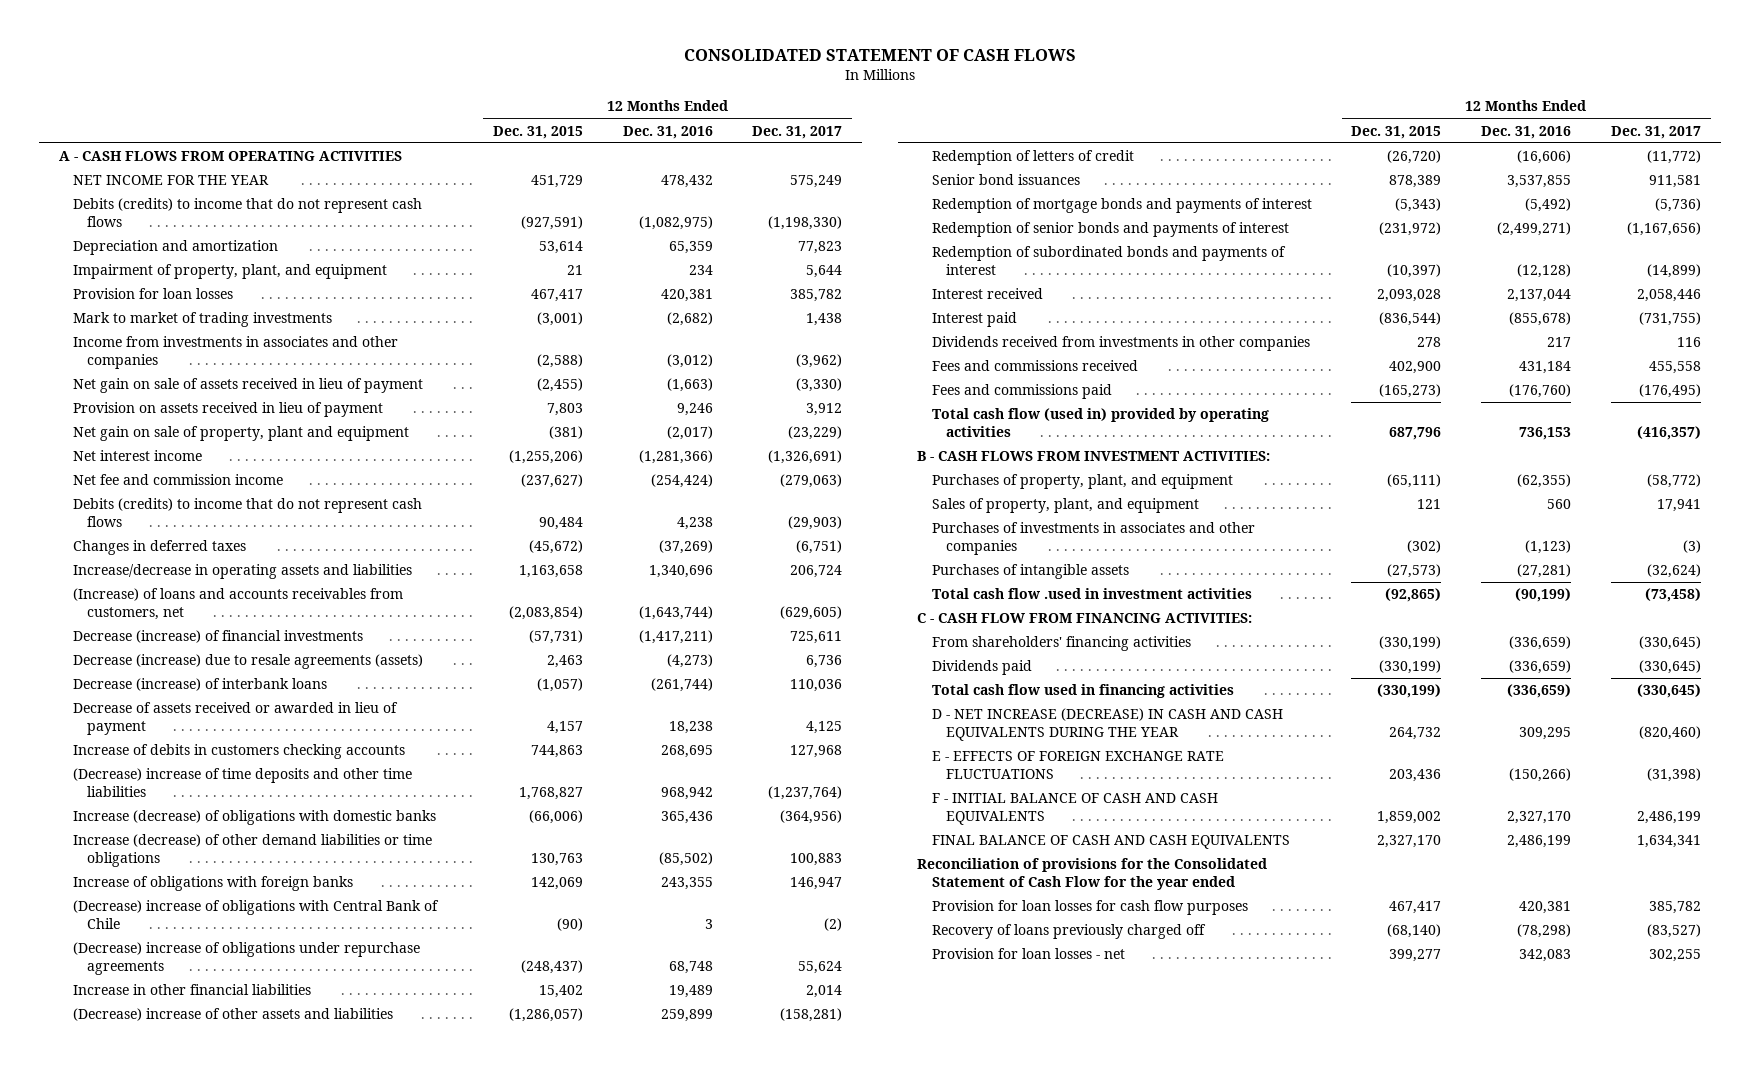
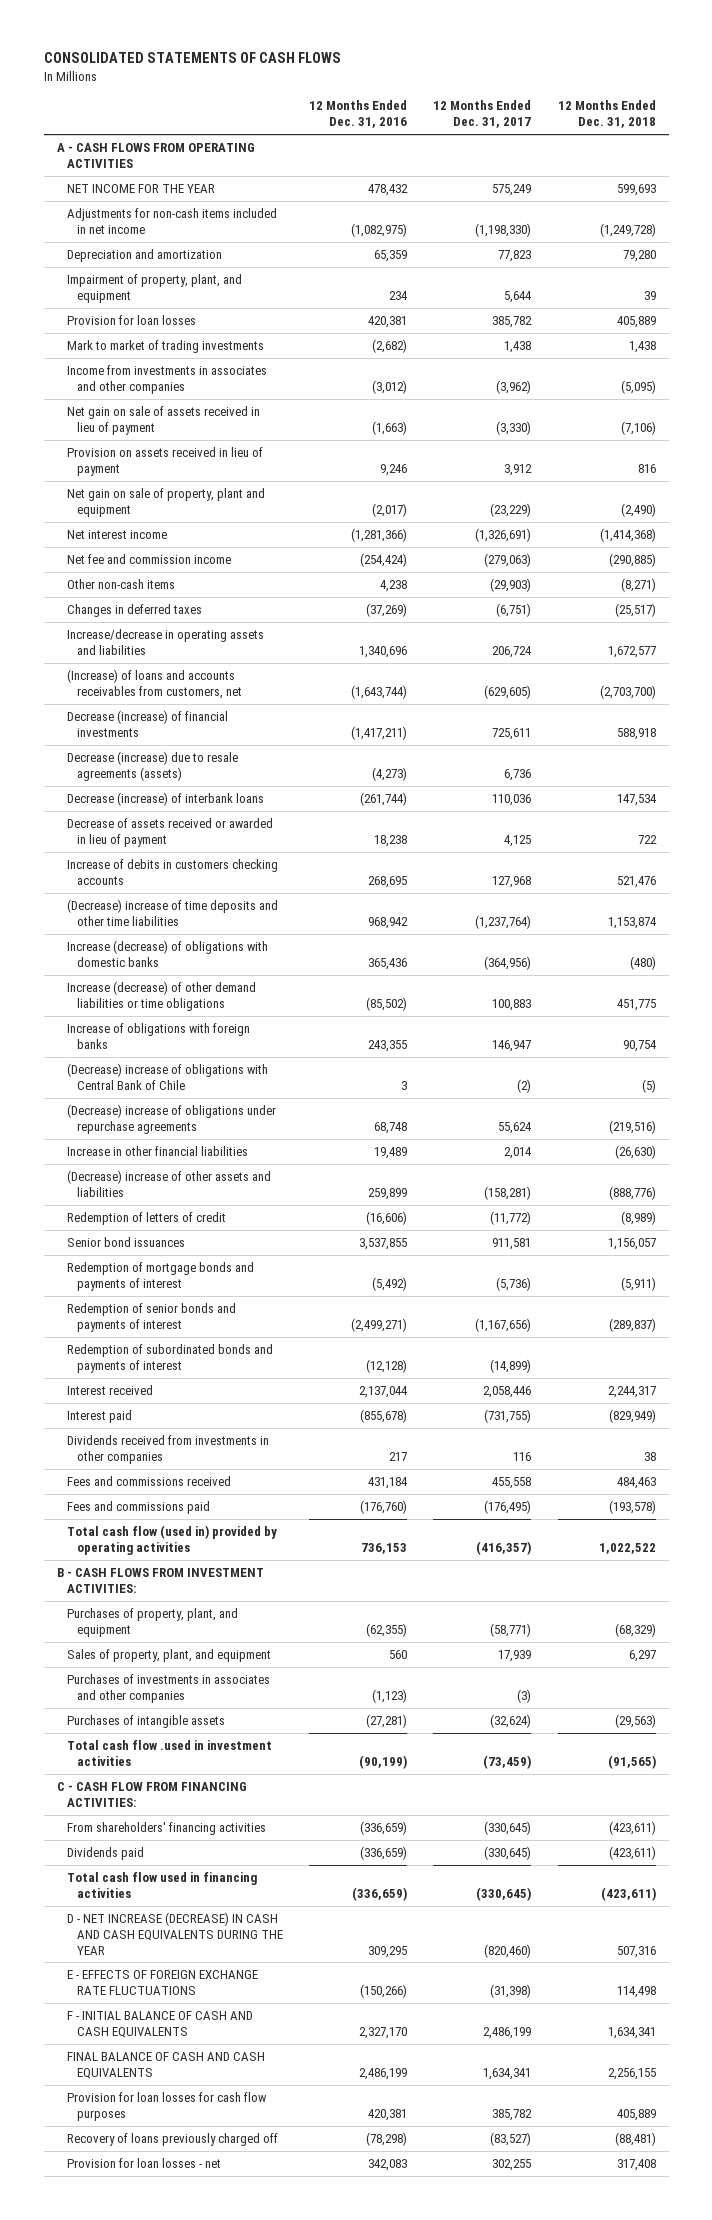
[683,48,1076,61] CONSOLIDATED STATEMENT OF CASH FLOWS -> [43,52,341,64] CONSOLIDATED STATEMENTS OF CASH FLOWS
[492,125,583,139] Dec. 31, 2015 -> none
none -> [557,100,656,129] 12 Months Ended Dec. 31, 2018
[73,198,423,227] Debits (credits) to income that do not represent cash flows -> [66,207,277,234] Adjustments for non-cash items included in net income
[73,498,423,527] Debits (credits) to income that do not represent cash flows -> [66,578,175,589] Other non-cash items
[1647,474,1702,489] (58,772) -> [490,1622,532,1637] (58,771)
[1657,499,1702,513] 17,941 -> [498,1649,532,1662] 17,939
[1645,588,1702,603] (73,458) -> [483,1754,532,1769] (73,459)
[917,858,1268,890] Reconciliation of provisions for the Consolidated Statement of Cash Flow for the year ended -> none

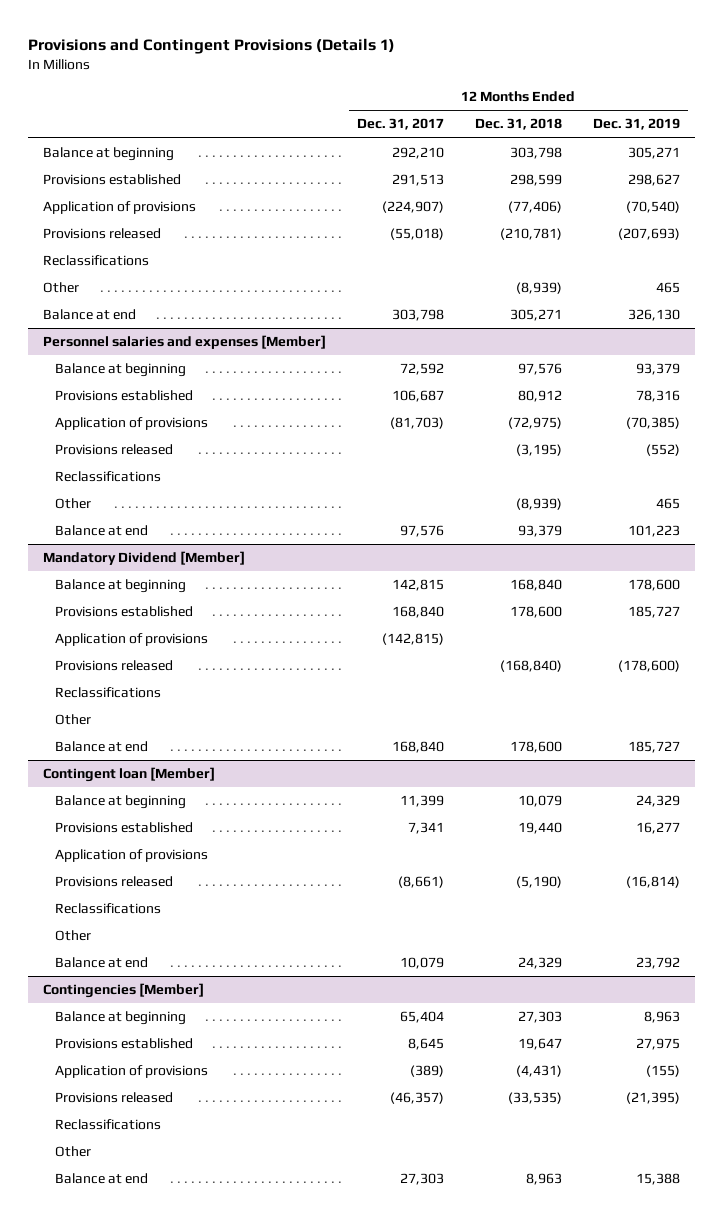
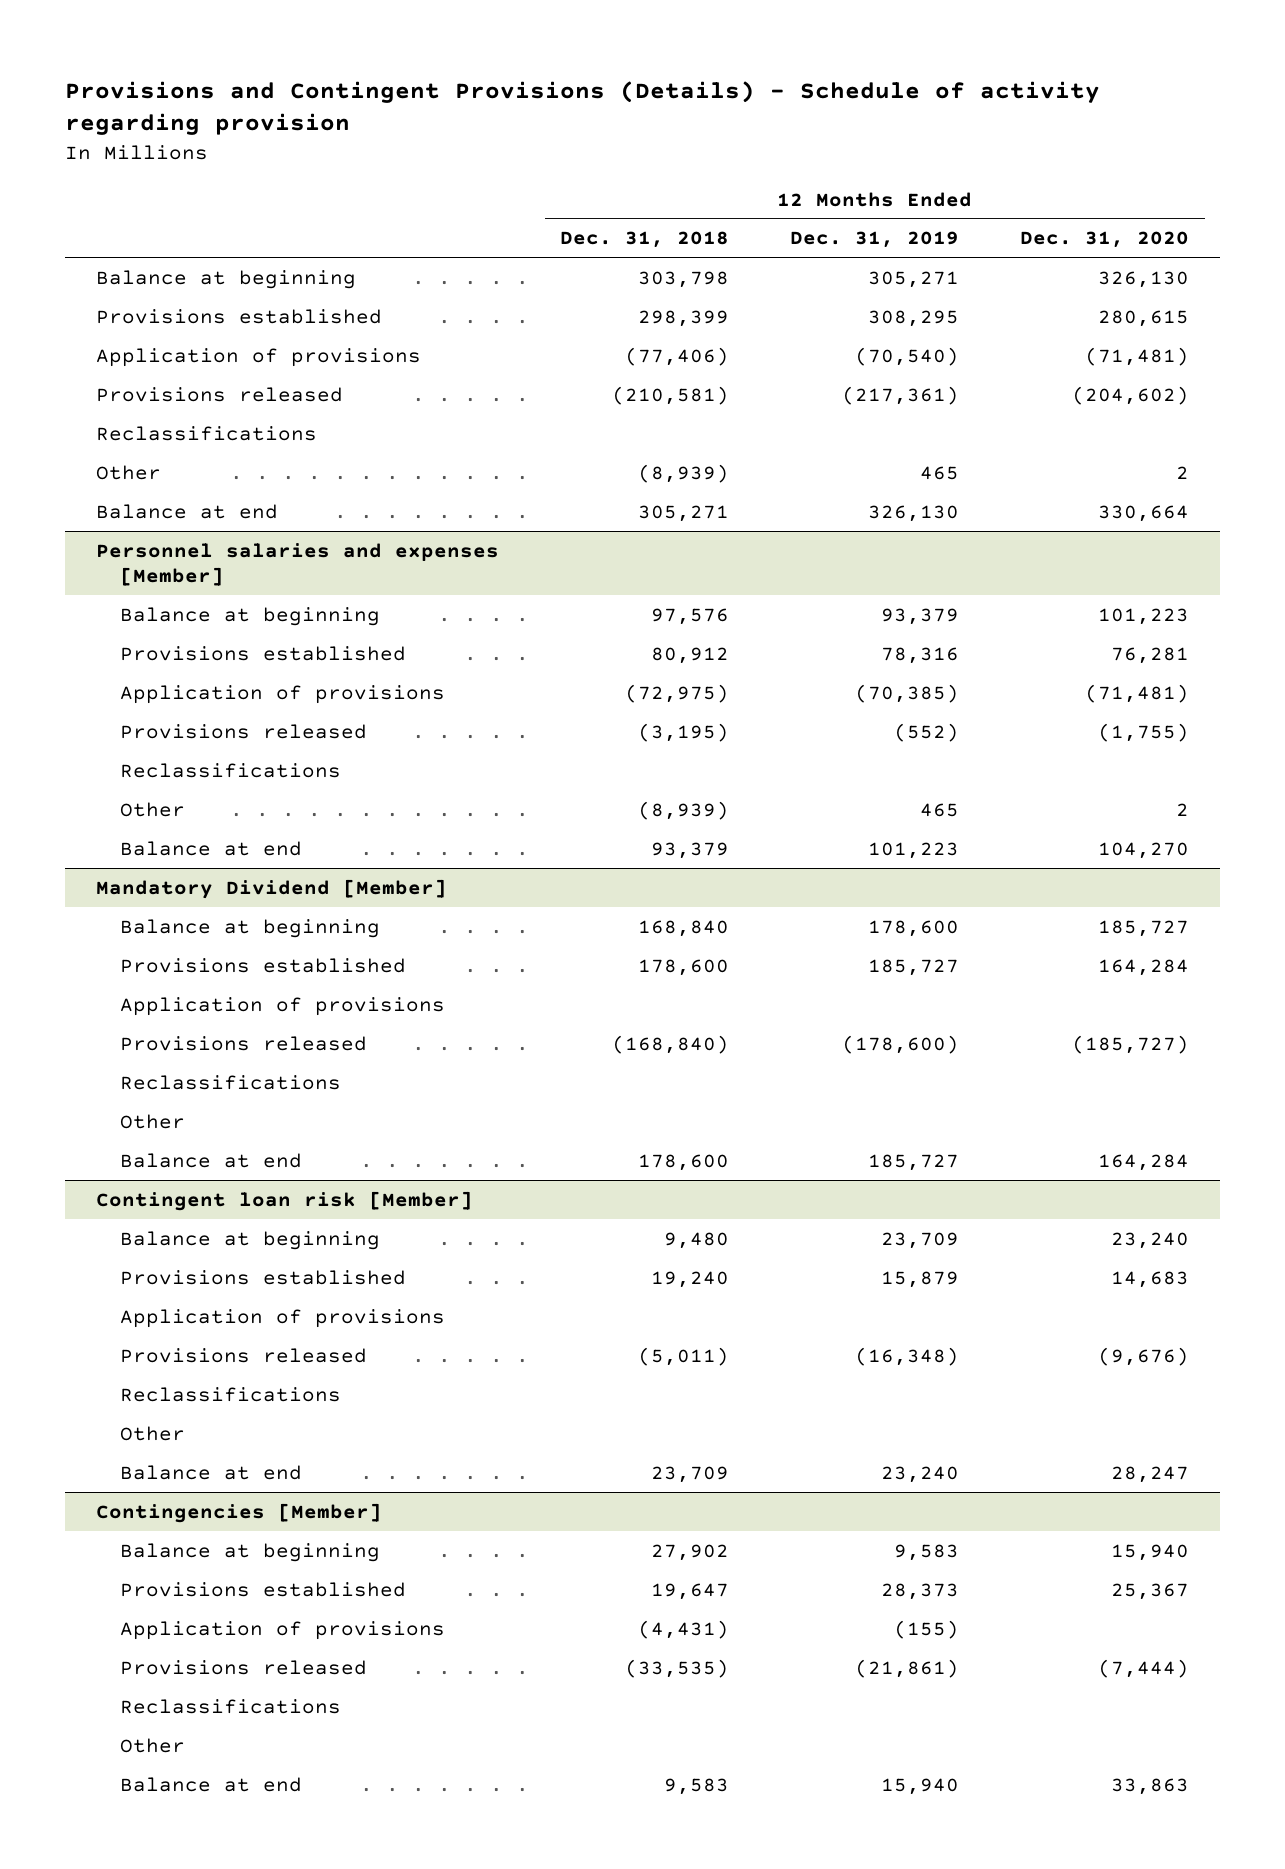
[27,37,395,54] Provisions and Contingent Provisions (Details 1) -> [64,80,1100,136] Provisions and Contingent Provisions (Details) - Schedule of activity regarding provision
[357,118,445,131] Dec. 31, 2017 -> none
none -> [1020,231,1190,249] Dec. 31, 2020
[509,174,562,187] 298,599 -> [637,309,729,327] 298,399
[627,174,680,187] 298,627 -> [868,309,960,327] 308,295
[499,228,562,241] (210,781) -> [611,385,729,405] (210,581)
[617,228,680,241] (207,693) -> [842,385,960,405] (217,361)
[43,767,216,783] Contingent loan [Member] -> [95,1190,473,1211] Contingent loan risk [Member]
[517,795,562,808] 10,079 -> [663,1231,729,1249] 9,480
[635,795,680,808] 24,329 -> [881,1231,960,1249] 23,709
[517,822,562,835] 19,440 -> [650,1270,729,1288] 19,240
[635,822,680,835] 16,277 -> [881,1270,960,1288] 15,879
[515,876,562,889] (5,190) -> [637,1346,729,1366] (5,011)
[625,876,680,889] (16,814) -> [855,1346,960,1366] (16,348)
[517,957,562,970] 24,329 -> [650,1465,729,1483] 23,709
[635,957,680,970] 23,792 -> [881,1465,960,1483] 23,240
[517,1011,562,1024] 27,303 -> [650,1543,729,1561] 27,902
[643,1011,680,1024] 8,963 -> [894,1543,960,1561] 9,583
[635,1038,680,1051] 27,975 -> [881,1582,960,1600] 28,373
[625,1092,680,1105] (21,395) -> [855,1658,960,1678] (21,861)
[525,1173,562,1186] 8,963 -> [663,1777,729,1795] 9,583
[635,1173,680,1186] 15,388 -> [881,1777,960,1795] 15,940

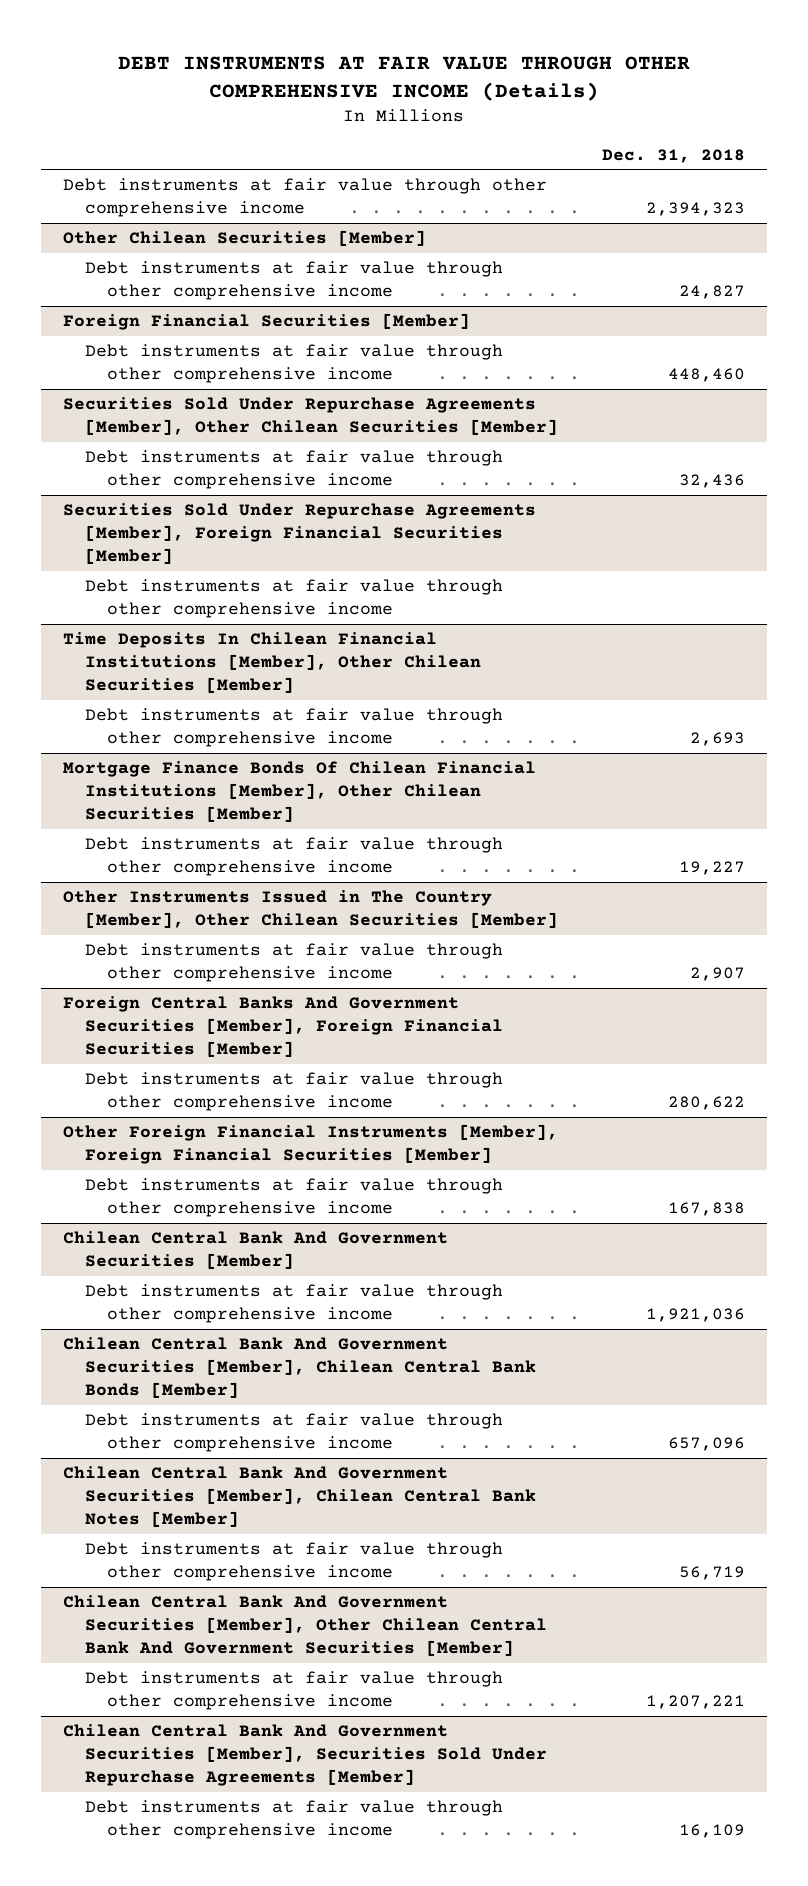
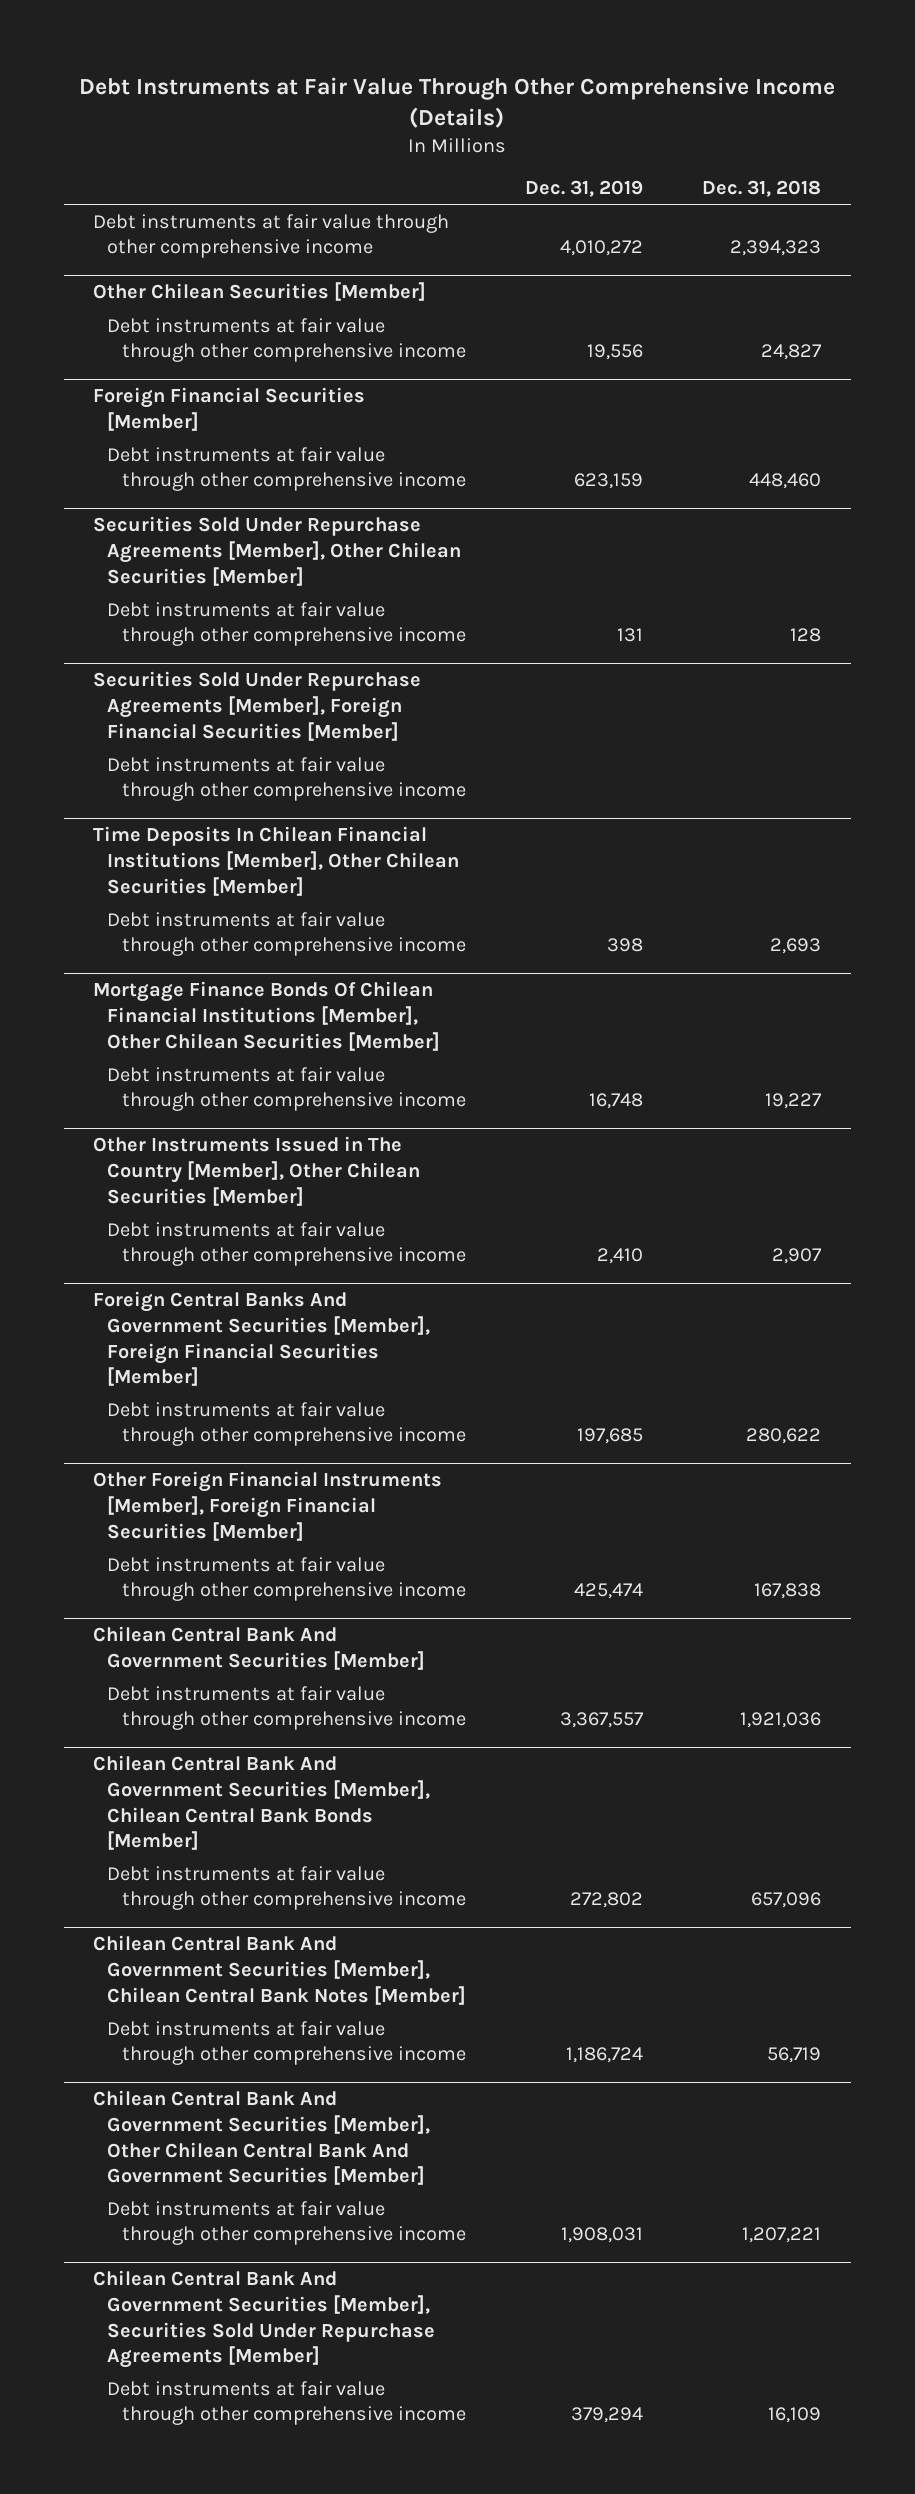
[117,55,690,102] DEBT INSTRUMENTS AT FAIR VALUE THROUGH OTHER COMPREHENSIVE INCOME (Details) -> [79,77,836,129] Debt Instruments at Fair Value Through Other Comprehensive Income (Details)
none -> [525,180,644,198] Dec. 31, 2019
[679,474,746,489] 32,436 -> [790,628,822,643] 128

